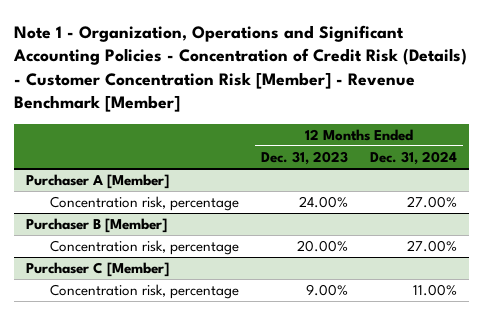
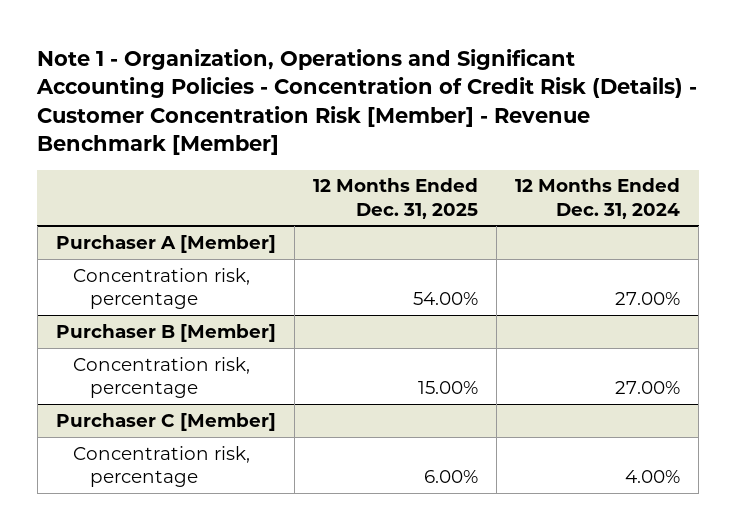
[261,151,349,166] Dec. 31, 2023 -> none
none -> [312,178,478,219] 12 Months Ended Dec. 31, 2025
[413,284,458,297] 11.00% -> [625,469,681,483] 4.00%

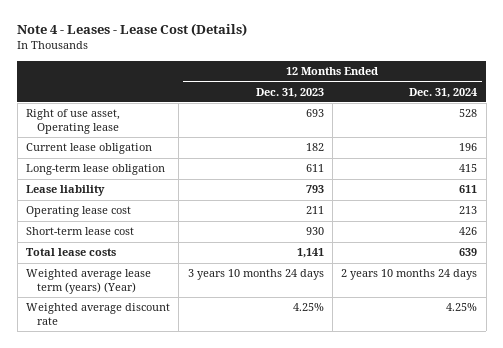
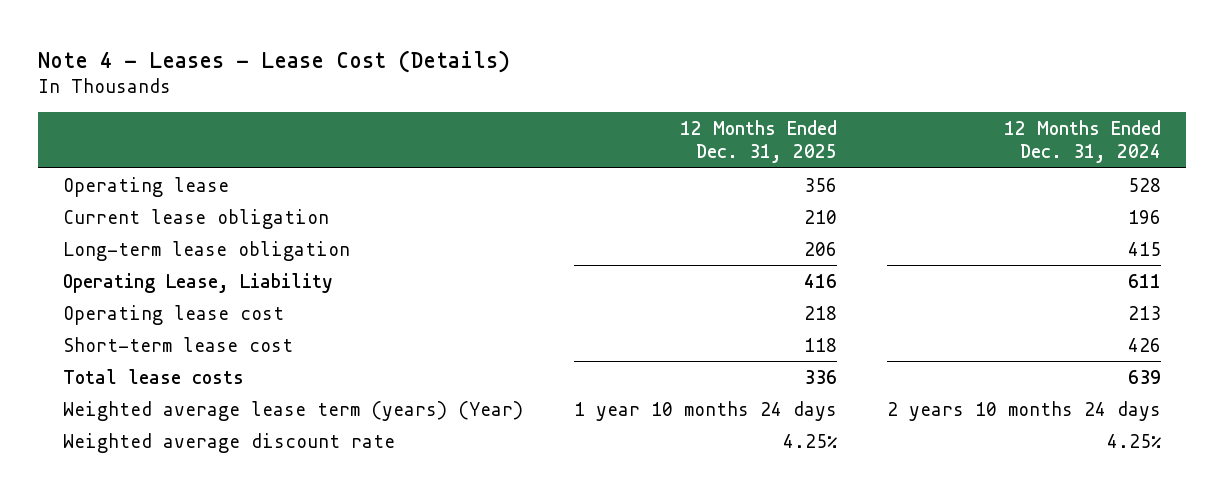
[255,87,324,98] Dec. 31, 2023 -> none
none -> [679,120,837,164] 12 Months Ended Dec. 31, 2025
[25,109,120,134] Right of use asset, Operating lease -> [63,176,230,197] Operating lease
[25,185,105,197] Lease liability -> [63,272,334,293] Operating Lease, Liability

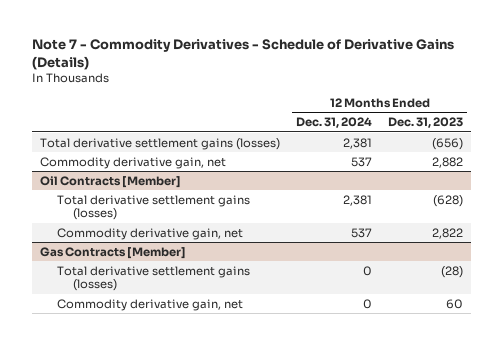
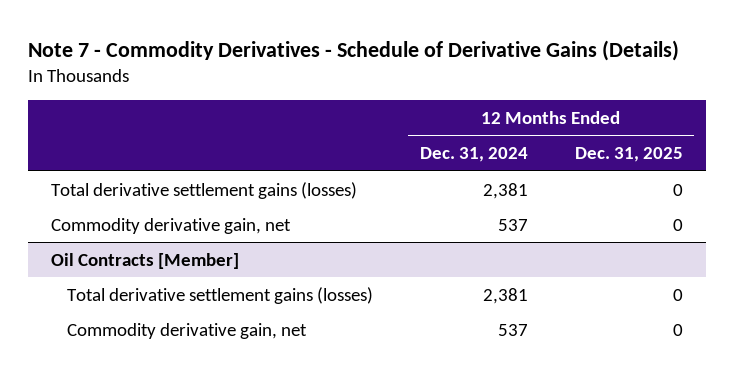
[388,117,464,129] Dec. 31, 2023 -> none
none -> [574,147,683,163] Dec. 31, 2025
[39,246,186,259] Gas Contracts [Member] -> none
[56,265,250,292] Total derivative settlement gains (losses) -> none
[56,298,243,311] Commodity derivative gain, net -> none

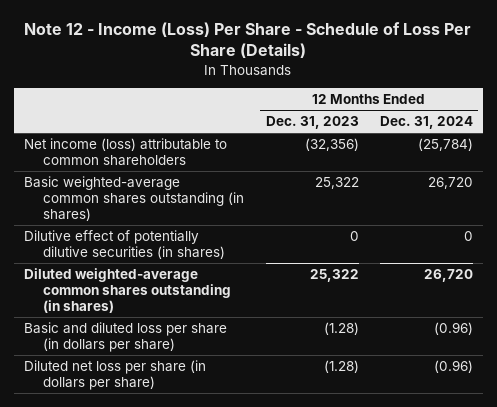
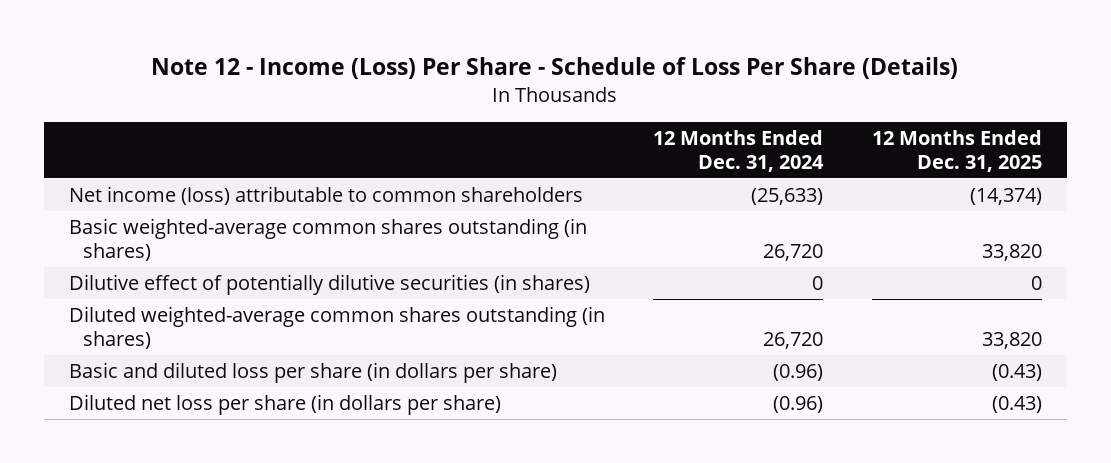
[265,116,359,130] Dec. 31, 2023 -> none
none -> [872,129,1043,172] 12 Months Ended Dec. 31, 2025
[417,137,473,151] (25,784) -> [751,187,824,205] (25,633)

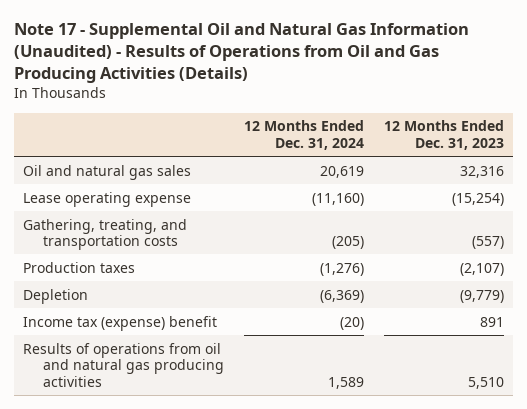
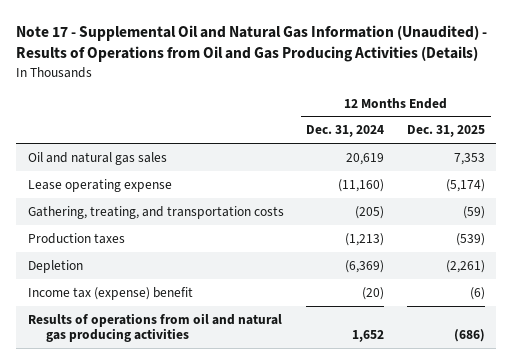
[383,120,504,150] 12 Months Ended Dec. 31, 2023 -> none
none -> [406,125,485,138] Dec. 31, 2025
[319,262,364,276] (1,276) -> [345,232,385,246] (1,213)
[327,376,364,389] 1,589 -> [352,330,385,343] 1,652

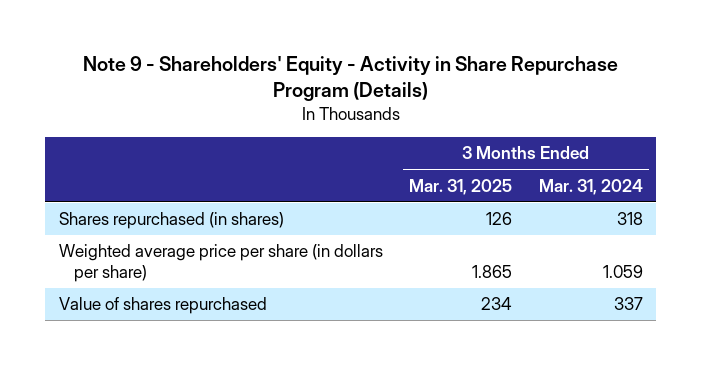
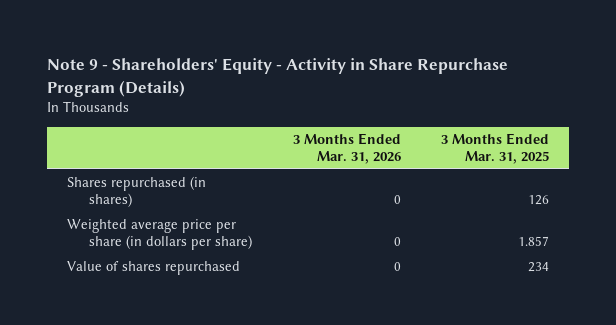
[538,178,643,195] Mar. 31, 2024 -> none
none -> [292,132,401,165] 3 Months Ended Mar. 31, 2026
[472,264,513,278] 1.865 -> [517,236,549,247] 1.857

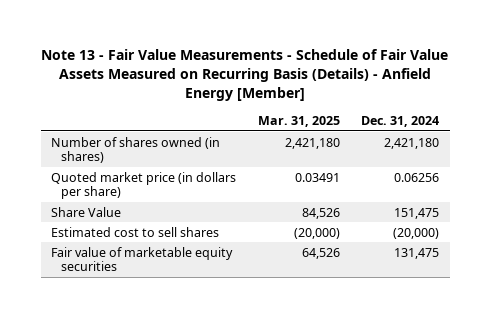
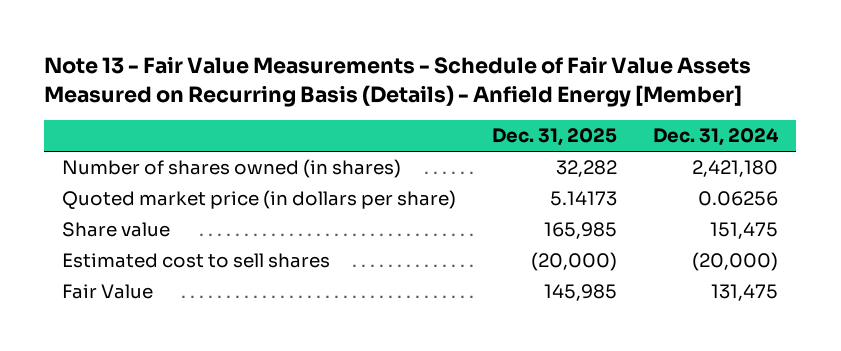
[257,116,340,128] Mar. 31, 2025 -> none
none -> [492,128,618,147] Dec. 31, 2025
[51,206,122,217] Share Value -> [62,222,171,238] Share value
[51,246,234,271] Fair value of marketable equity securities -> [62,284,154,300] Fair Value

